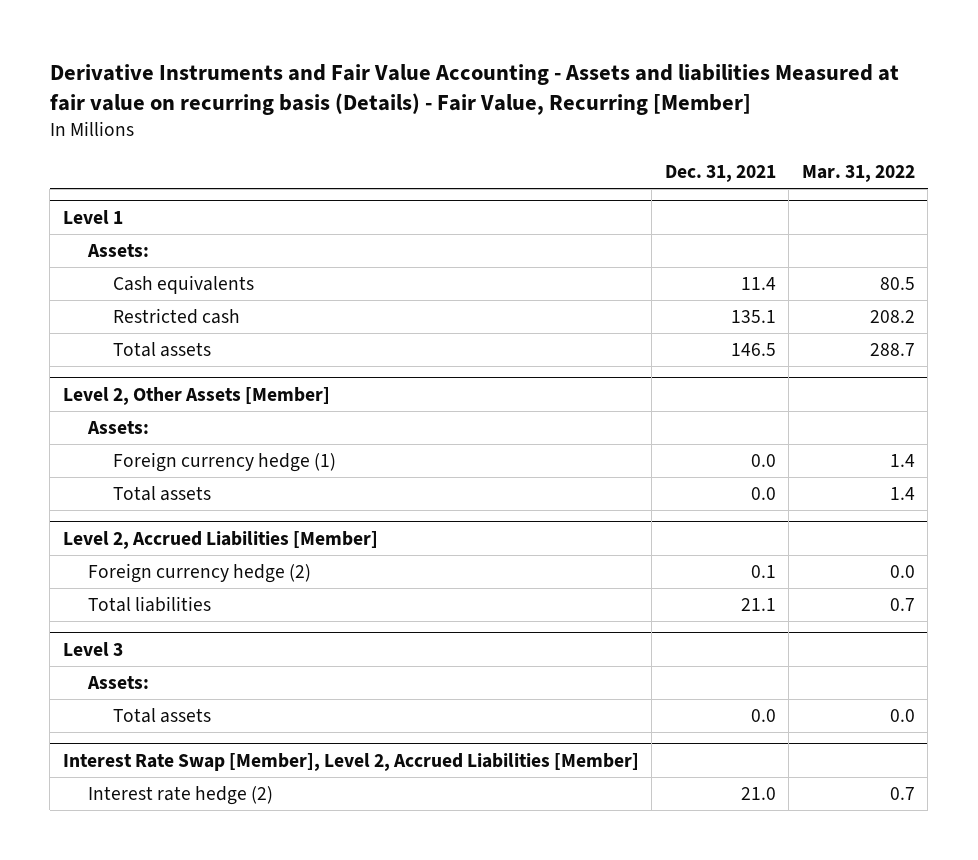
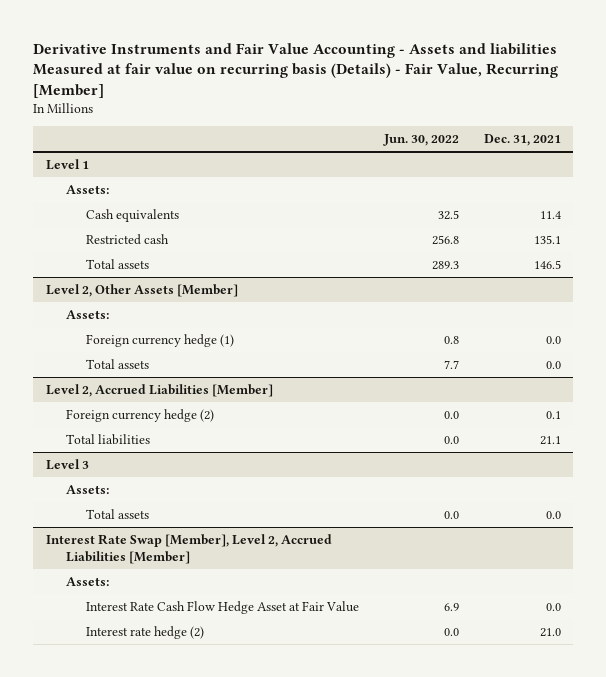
[801,165,915,183] Mar. 31, 2022 -> none
none -> [382,134,459,147] Jun. 30, 2022
none -> [65,576,109,586] Assets:
none -> [86,600,360,614] Interest Rate Cash Flow Hedge Asset at Fair Value

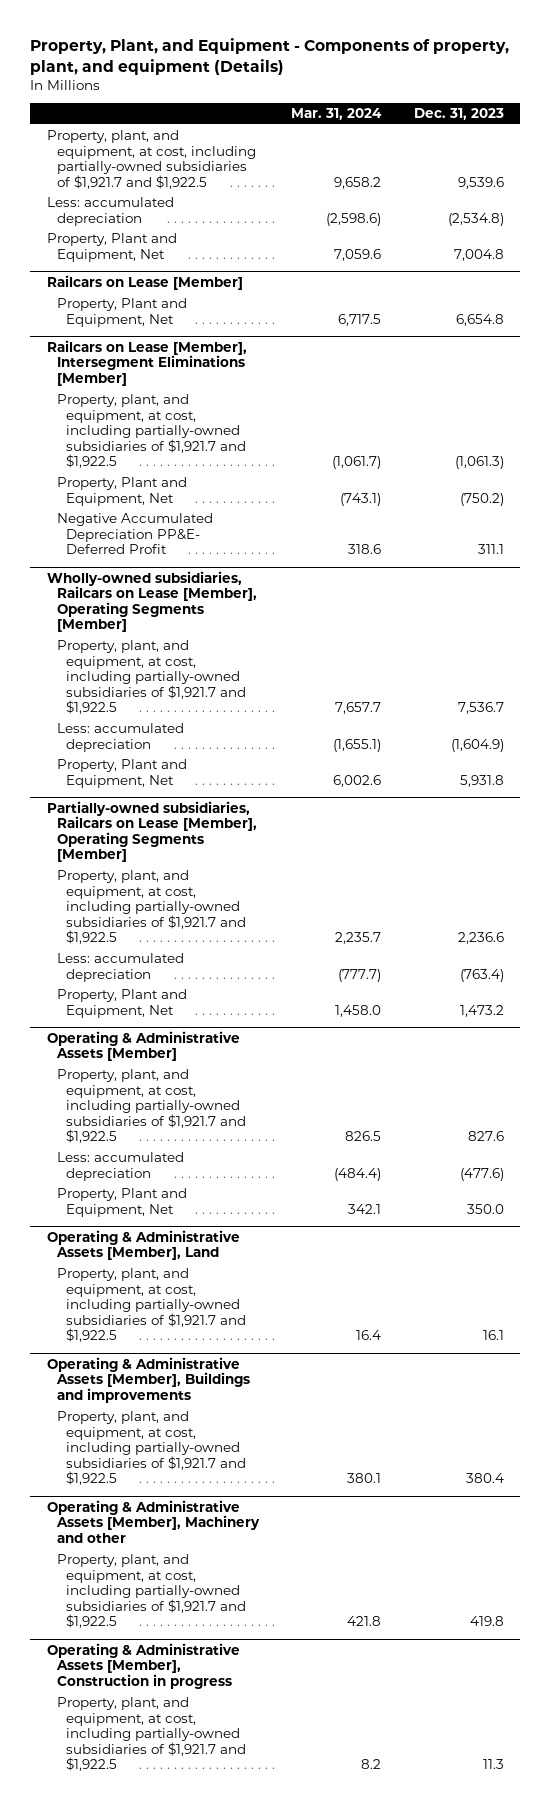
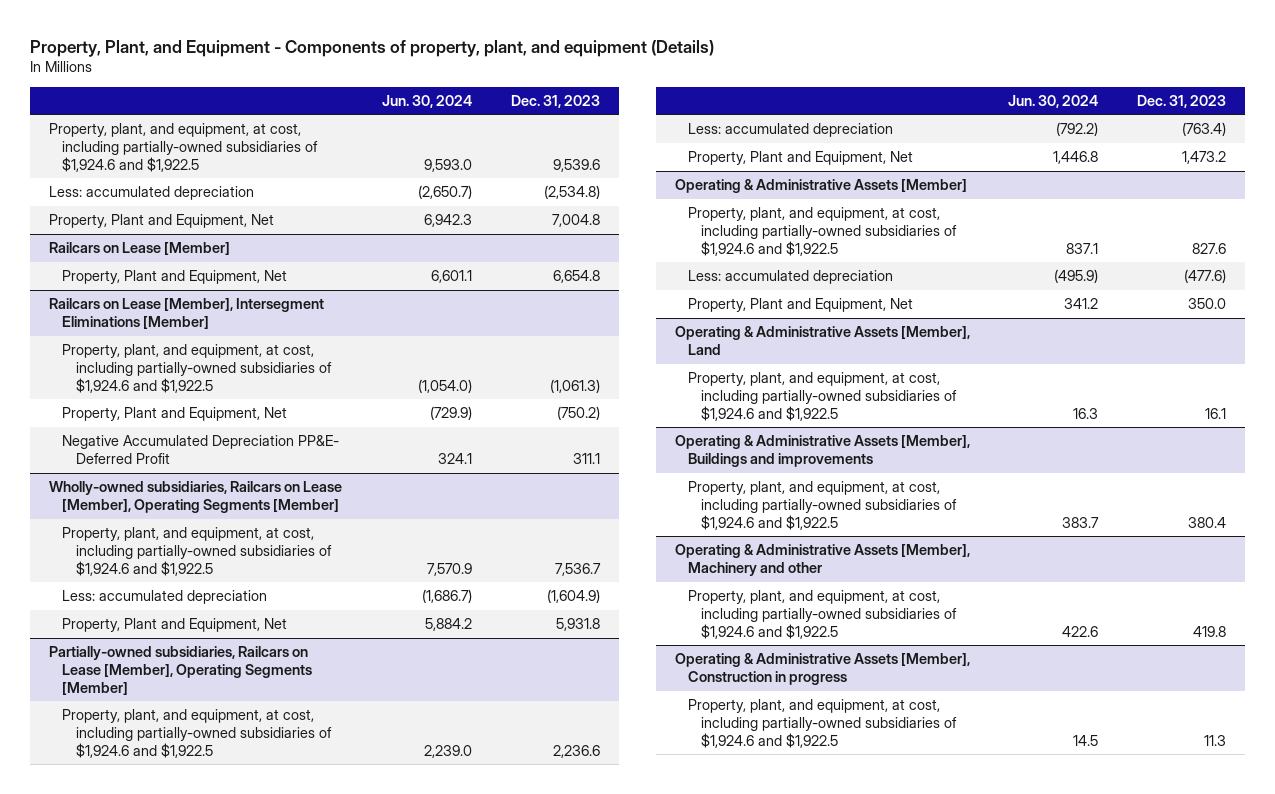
[291,108,383,121] Mar. 31, 2024 -> none
none -> [382,94,473,108] Jun. 30, 2024
[46,130,256,189] Property, plant, and equipment, at cost, including partially-owned subsidiaries of $1,921.7 and $1,922.5 -> [49,123,319,172] Property, plant, and equipment, at cost, including partially-owned subsidiaries of $1,924.6 and $1,922.5
[56,394,247,469] Property, plant, and equipment, at cost, including partially-owned subsidiaries of $1,921.7 and $1,922.5 -> [62,344,332,393] Property, plant, and equipment, at cost, including partially-owned subsidiaries of $1,924.6 and $1,922.5
[56,640,247,715] Property, plant, and equipment, at cost, including partially-owned subsidiaries of $1,921.7 and $1,922.5 -> [62,527,332,576] Property, plant, and equipment, at cost, including partially-owned subsidiaries of $1,924.6 and $1,922.5
[56,870,247,945] Property, plant, and equipment, at cost, including partially-owned subsidiaries of $1,921.7 and $1,922.5 -> [62,709,332,758] Property, plant, and equipment, at cost, including partially-owned subsidiaries of $1,924.6 and $1,922.5
[56,1069,247,1144] Property, plant, and equipment, at cost, including partially-owned subsidiaries of $1,921.7 and $1,922.5 -> [688,207,958,256] Property, plant, and equipment, at cost, including partially-owned subsidiaries of $1,924.6 and $1,922.5
[56,1268,247,1343] Property, plant, and equipment, at cost, including partially-owned subsidiaries of $1,921.7 and $1,922.5 -> [688,372,958,421] Property, plant, and equipment, at cost, including partially-owned subsidiaries of $1,924.6 and $1,922.5
[56,1411,247,1486] Property, plant, and equipment, at cost, including partially-owned subsidiaries of $1,921.7 and $1,922.5 -> [688,481,958,530] Property, plant, and equipment, at cost, including partially-owned subsidiaries of $1,924.6 and $1,922.5
[56,1554,247,1629] Property, plant, and equipment, at cost, including partially-owned subsidiaries of $1,921.7 and $1,922.5 -> [688,590,958,639] Property, plant, and equipment, at cost, including partially-owned subsidiaries of $1,924.6 and $1,922.5
[56,1697,247,1772] Property, plant, and equipment, at cost, including partially-owned subsidiaries of $1,921.7 and $1,922.5 -> [688,699,958,748] Property, plant, and equipment, at cost, including partially-owned subsidiaries of $1,924.6 and $1,922.5

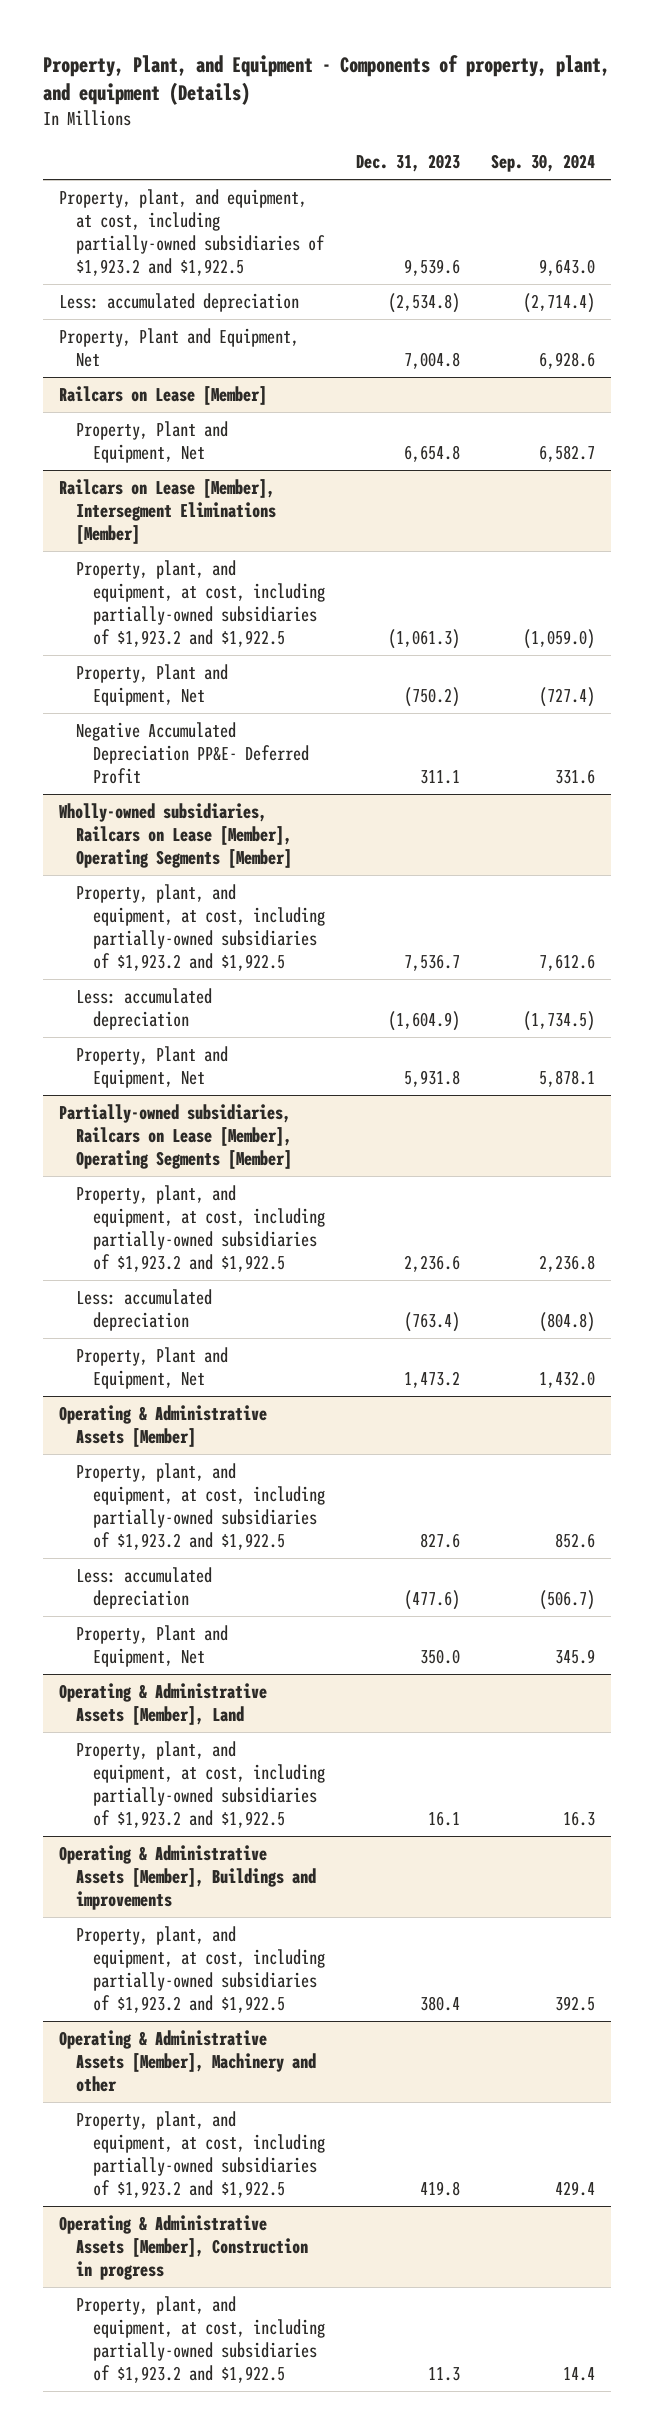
[382,94,473,108] Jun. 30, 2024 -> none
none -> [491,153,596,172] Sep. 30, 2024
[49,123,319,172] Property, plant, and equipment, at cost, including partially-owned subsidiaries of $1,924.6 and $1,922.5 -> [58,189,326,276] Property, plant, and equipment, at cost, including partially-owned subsidiaries of $1,923.2 and $1,922.5
[62,344,332,393] Property, plant, and equipment, at cost, including partially-owned subsidiaries of $1,924.6 and $1,922.5 -> [76,560,326,647] Property, plant, and equipment, at cost, including partially-owned subsidiaries of $1,923.2 and $1,922.5
[62,527,332,576] Property, plant, and equipment, at cost, including partially-owned subsidiaries of $1,924.6 and $1,922.5 -> [76,884,326,971] Property, plant, and equipment, at cost, including partially-owned subsidiaries of $1,923.2 and $1,922.5
[62,709,332,758] Property, plant, and equipment, at cost, including partially-owned subsidiaries of $1,924.6 and $1,922.5 -> [76,1185,326,1272] Property, plant, and equipment, at cost, including partially-owned subsidiaries of $1,923.2 and $1,922.5
[688,207,958,256] Property, plant, and equipment, at cost, including partially-owned subsidiaries of $1,924.6 and $1,922.5 -> [76,1463,326,1550] Property, plant, and equipment, at cost, including partially-owned subsidiaries of $1,923.2 and $1,922.5
[688,372,958,421] Property, plant, and equipment, at cost, including partially-owned subsidiaries of $1,924.6 and $1,922.5 -> [76,1741,326,1828] Property, plant, and equipment, at cost, including partially-owned subsidiaries of $1,923.2 and $1,922.5
[688,481,958,530] Property, plant, and equipment, at cost, including partially-owned subsidiaries of $1,924.6 and $1,922.5 -> [76,1926,326,2013] Property, plant, and equipment, at cost, including partially-owned subsidiaries of $1,923.2 and $1,922.5
[688,590,958,639] Property, plant, and equipment, at cost, including partially-owned subsidiaries of $1,924.6 and $1,922.5 -> [76,2111,326,2198] Property, plant, and equipment, at cost, including partially-owned subsidiaries of $1,923.2 and $1,922.5
[688,699,958,748] Property, plant, and equipment, at cost, including partially-owned subsidiaries of $1,924.6 and $1,922.5 -> [76,2296,326,2383] Property, plant, and equipment, at cost, including partially-owned subsidiaries of $1,923.2 and $1,922.5

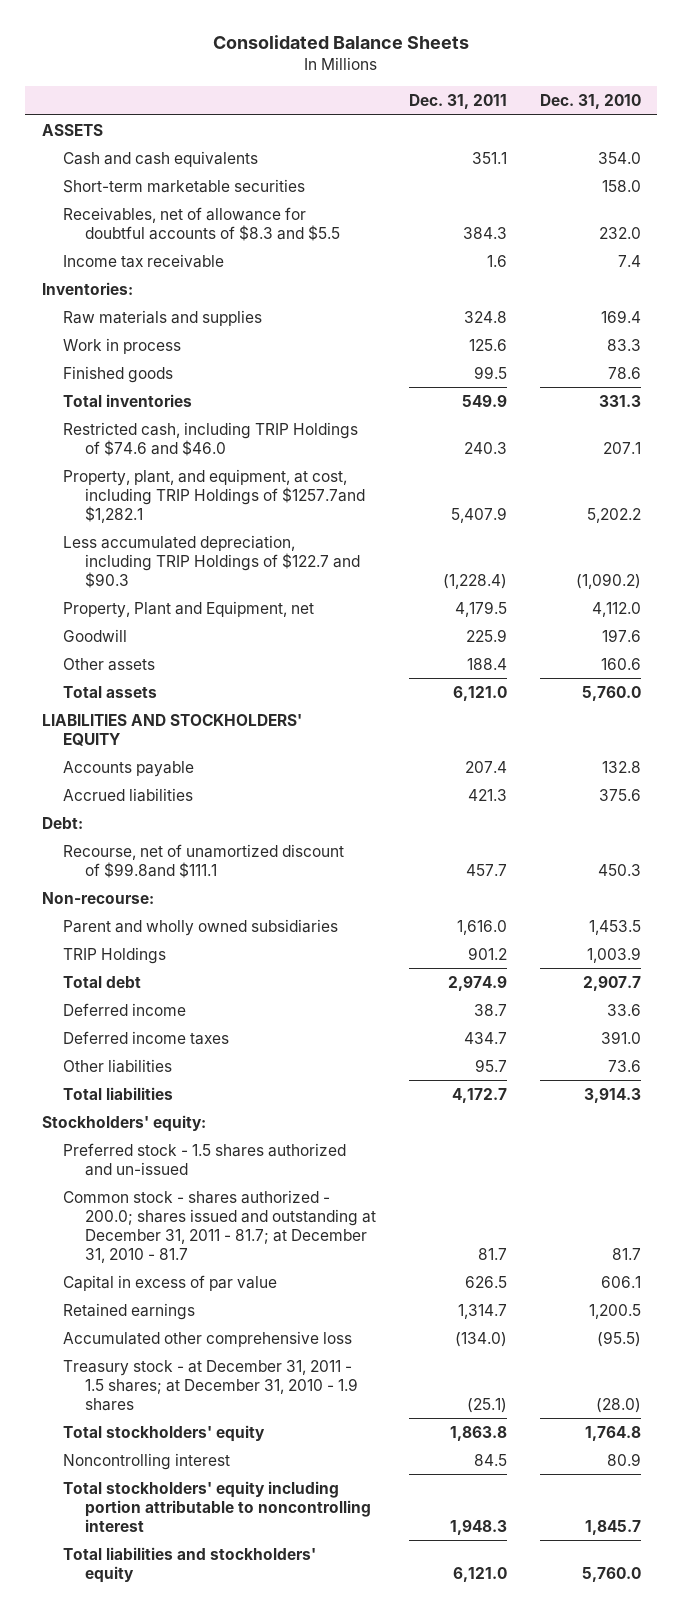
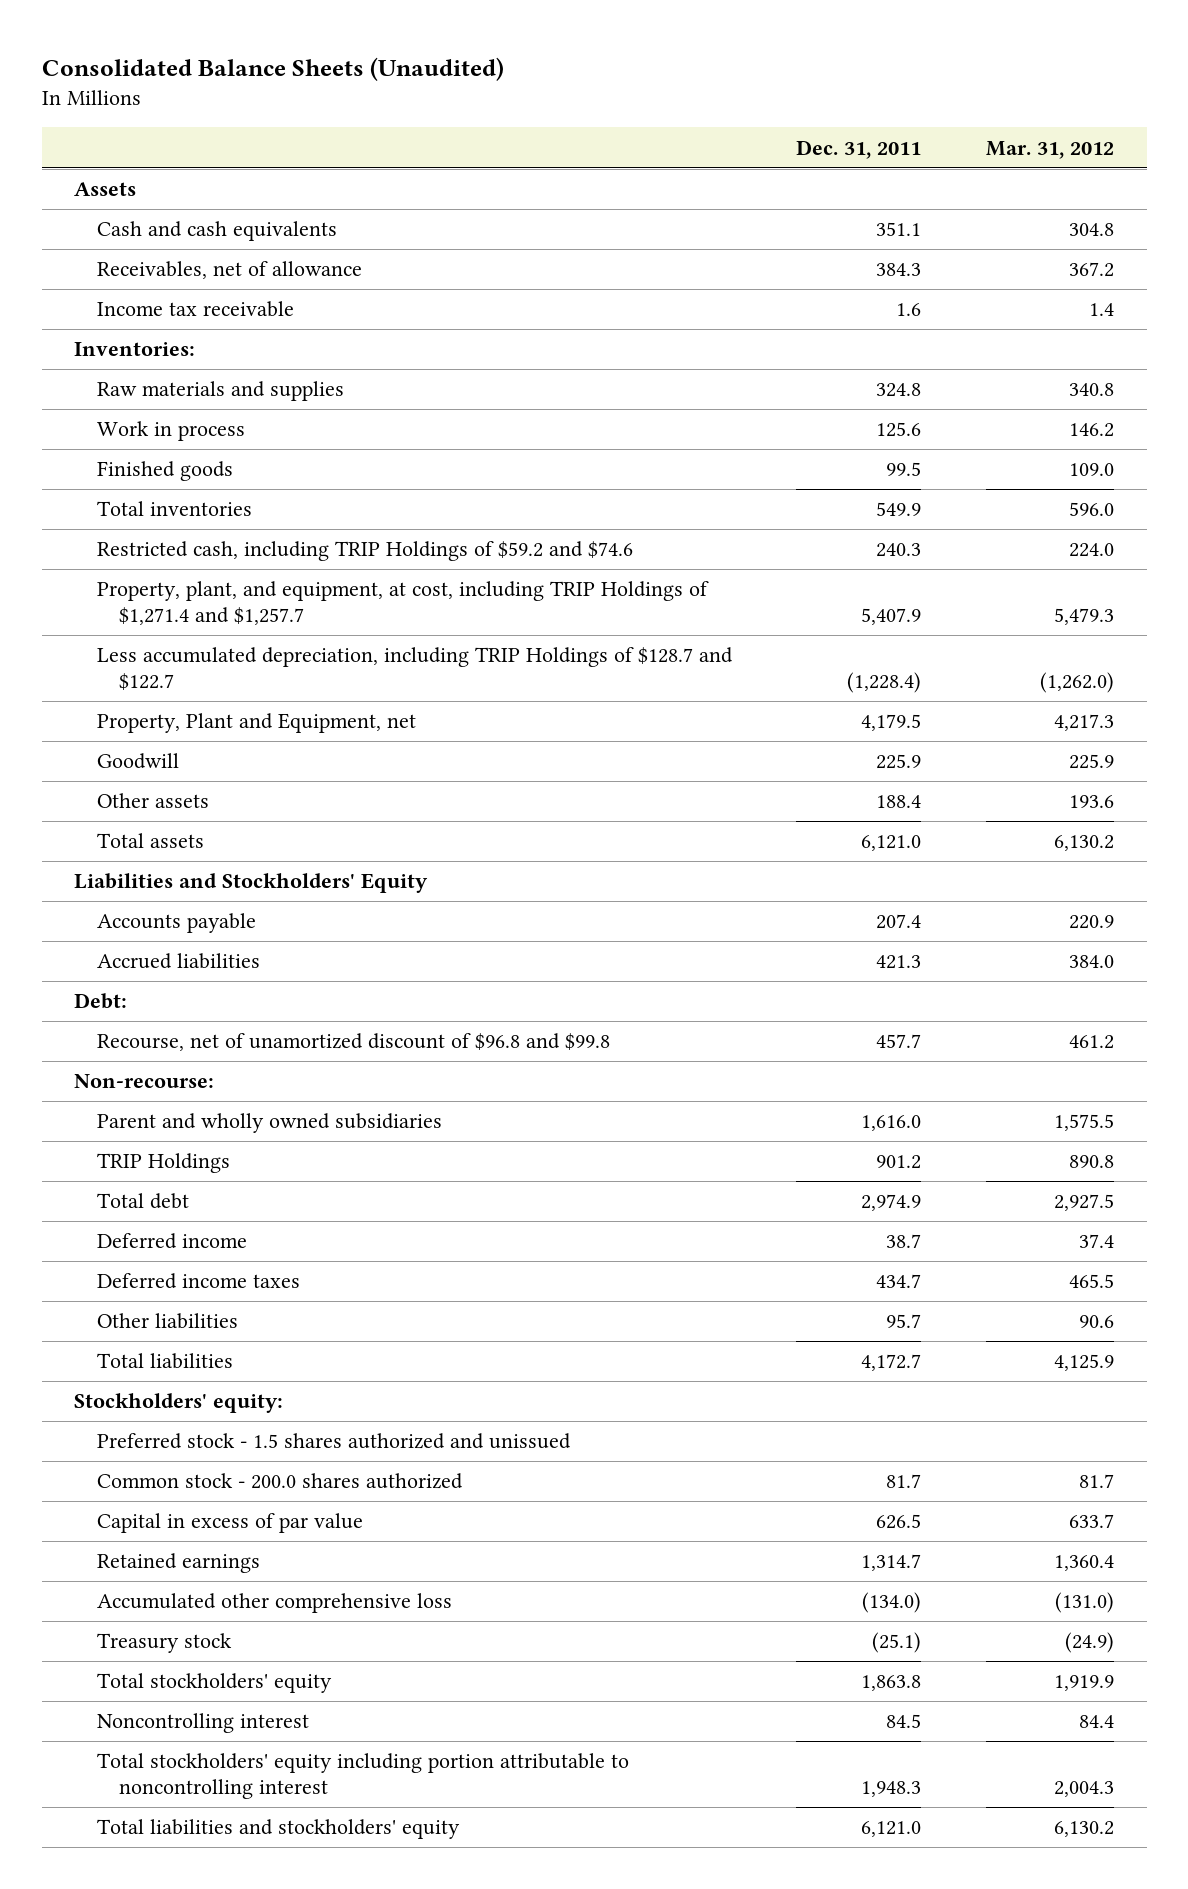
[213,35,470,50] Consolidated Balance Sheets -> [41,56,504,81] Consolidated Balance Sheets (Unaudited)
[539,94,641,110] Dec. 31, 2010 -> none
none -> [986,140,1115,159] Mar. 31, 2012
[41,123,103,136] ASSETS -> [74,182,137,197] Assets
[63,178,306,193] Short-term marketable securities -> none
[63,206,340,241] Receivables, net of allowance for doubtful accounts of $8.3 and $5.5 -> [96,261,362,280] Receivables, net of allowance
[63,421,359,456] Restricted cash, including TRIP Holdings of $74.6 and $46.0 -> [96,541,633,562] Restricted cash, including TRIP Holdings of $59.2 and $74.6
[63,468,365,523] Property, plant, and equipment, at cost, including TRIP Holdings of $1257.7and $1,282.1 -> [96,581,709,626] Property, plant, and equipment, at cost, including TRIP Holdings of $1,271.4 and $1,257.7
[63,534,360,588] Less accumulated depreciation, including TRIP Holdings of $122.7 and $90.3 -> [96,647,733,691] Less accumulated depreciation, including TRIP Holdings of $128.7 and $122.7
[41,713,302,746] LIABILITIES AND STOCKHOLDERS' EQUITY -> [74,873,429,894] Liabilities and Stockholders' Equity
[63,843,345,878] Recourse, net of unamortized discount of $99.8and $111.1 -> [96,1033,610,1052] Recourse, net of unamortized discount of $96.8 and $99.8
[63,1142,347,1176] Preferred stock - 1.5 shares authorized and un-issued -> [96,1433,571,1450] Preferred stock - 1.5 shares authorized and unissued
[63,1189,376,1263] Common stock - shares authorized - 200.0; shares issued and outstanding at December 31, 2011 - 81.7; at December 31, 2010 - 81.7 -> [96,1473,463,1490] Common stock - 200.0 shares authorized
[63,1359,358,1411] Treasury stock - at December 31, 2011 - 1.5 shares; at December 31, 2010 - 1.9 shares -> [96,1633,232,1654] Treasury stock

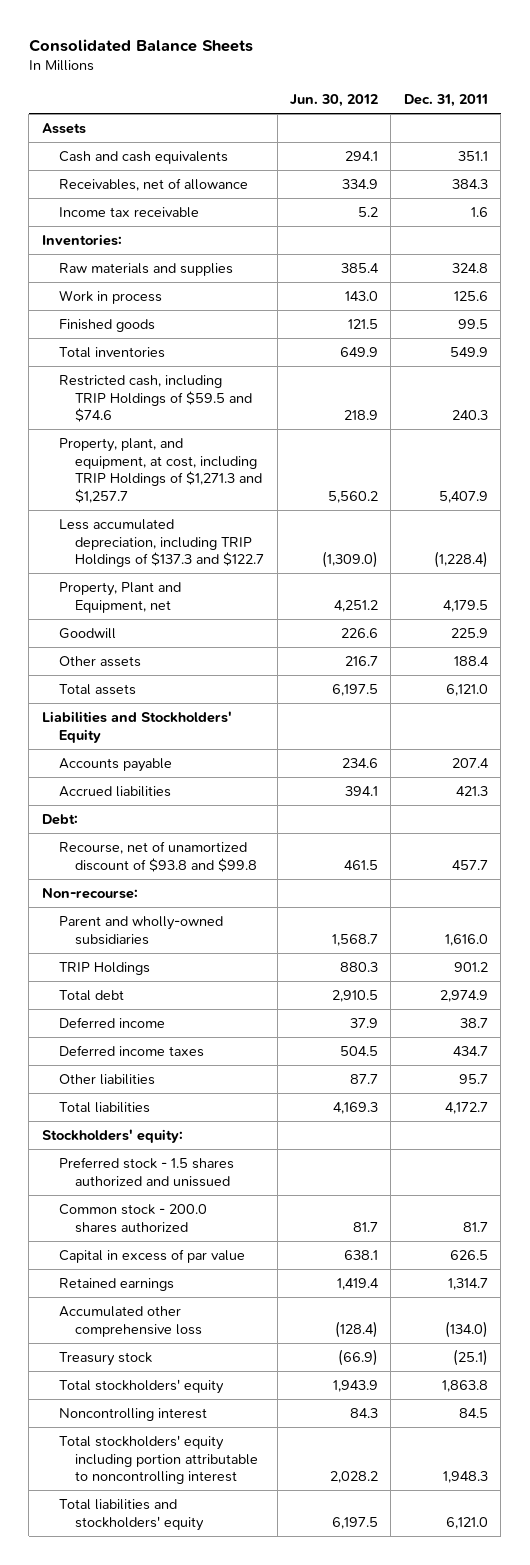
[41,56,504,81] Consolidated Balance Sheets (Unaudited) -> [28,39,253,53] Consolidated Balance Sheets
[986,140,1115,159] Mar. 31, 2012 -> none
none -> [290,93,379,107] Jun. 30, 2012
[96,541,633,562] Restricted cash, including TRIP Holdings of $59.2 and $74.6 -> [58,375,253,423] Restricted cash, including TRIP Holdings of $59.5 and $74.6
[96,581,709,626] Property, plant, and equipment, at cost, including TRIP Holdings of $1,271.4 and $1,257.7 -> [58,438,263,503] Property, plant, and equipment, at cost, including TRIP Holdings of $1,271.3 and $1,257.7
[96,647,733,691] Less accumulated depreciation, including TRIP Holdings of $128.7 and $122.7 -> [58,519,265,568] Less accumulated depreciation, including TRIP Holdings of $137.3 and $122.7
[96,1033,610,1052] Recourse, net of unamortized discount of $96.8 and $99.8 -> [58,841,258,872] Recourse, net of unamortized discount of $93.8 and $99.8
[96,1113,442,1134] Parent and wholly owned subsidiaries -> [58,916,223,945] Parent and wholly-owned subsidiaries

